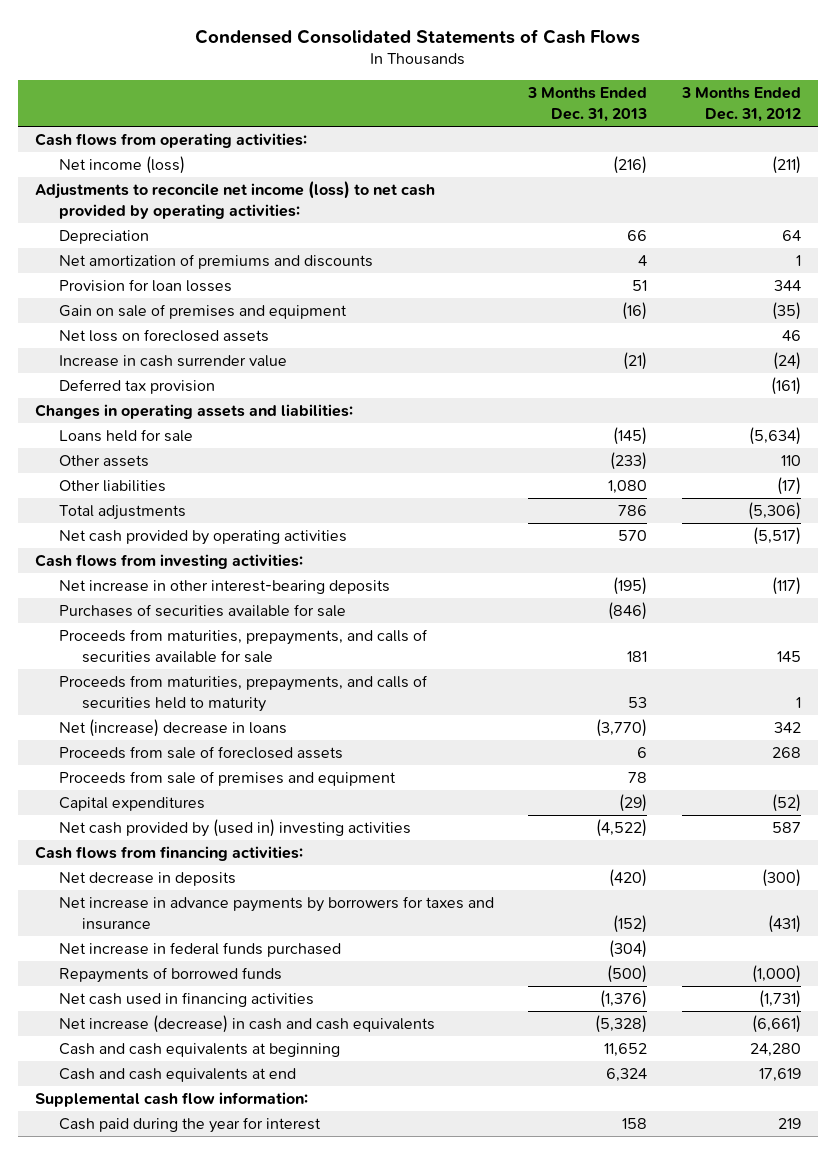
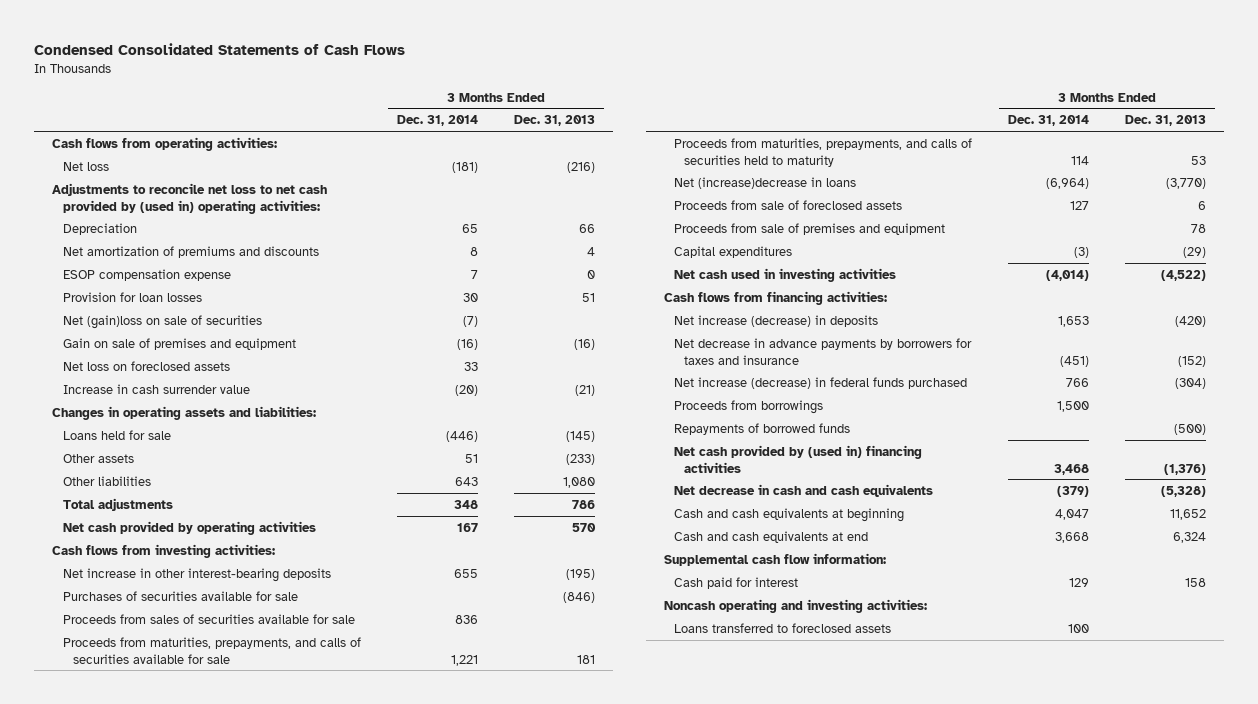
[680,87,801,122] 3 Months Ended Dec. 31, 2012 -> none
none -> [396,115,478,127] Dec. 31, 2014
[58,156,185,175] Net income (loss) -> [62,161,109,171] Net loss
[34,181,435,219] Adjustments to reconcile net income (loss) to net cash provided by operating activities: -> [52,182,328,214] Adjustments to reconcile net loss to net cash provided by (used in) operating activities:
none -> [62,268,231,281] ESOP compensation expense
none -> [62,314,262,329] Net (gain)loss on sale of securities
[58,379,215,395] Deferred tax provision -> none
none -> [62,613,355,624] Proceeds from sales of securities available for sale
[58,719,287,738] Net (increase) decrease in loans -> [674,176,857,189] Net (increase)decrease in loans
[58,819,411,838] Net cash provided by (used in) investing activities -> [674,267,897,282] Net cash used in investing activities
[58,872,236,887] Net decrease in deposits -> [674,314,879,327] Net increase (decrease) in deposits
[58,896,494,930] Net increase in advance payments by borrowers for taxes and insurance -> [674,337,973,365] Net decrease in advance payments by borrowers for taxes and insurance
[58,942,341,958] Net increase in federal funds purchased -> [674,376,968,389] Net increase (decrease) in federal funds purchased
none -> [674,399,824,414] Proceeds from borrowings
[58,992,314,1008] Net cash used in financing activities -> [674,444,923,473] Net cash provided by (used in) financing activities
[58,1015,435,1034] Net increase (decrease) in cash and cash equivalents -> [674,483,934,497] Net decrease in cash and cash equivalents
[58,1117,321,1134] Cash paid during the year for interest -> [674,576,799,589] Cash paid for interest
none -> [663,598,927,613] Noncash operating and investing activities:
none -> [674,622,892,633] Loans transferred to foreclosed assets

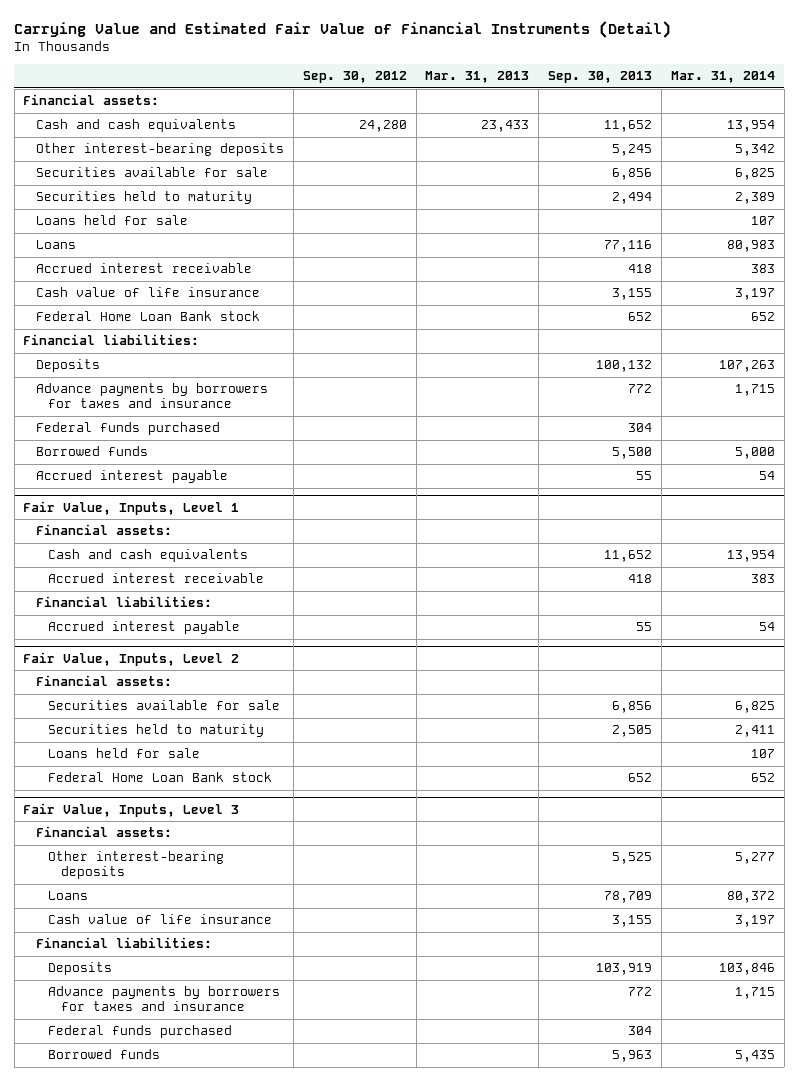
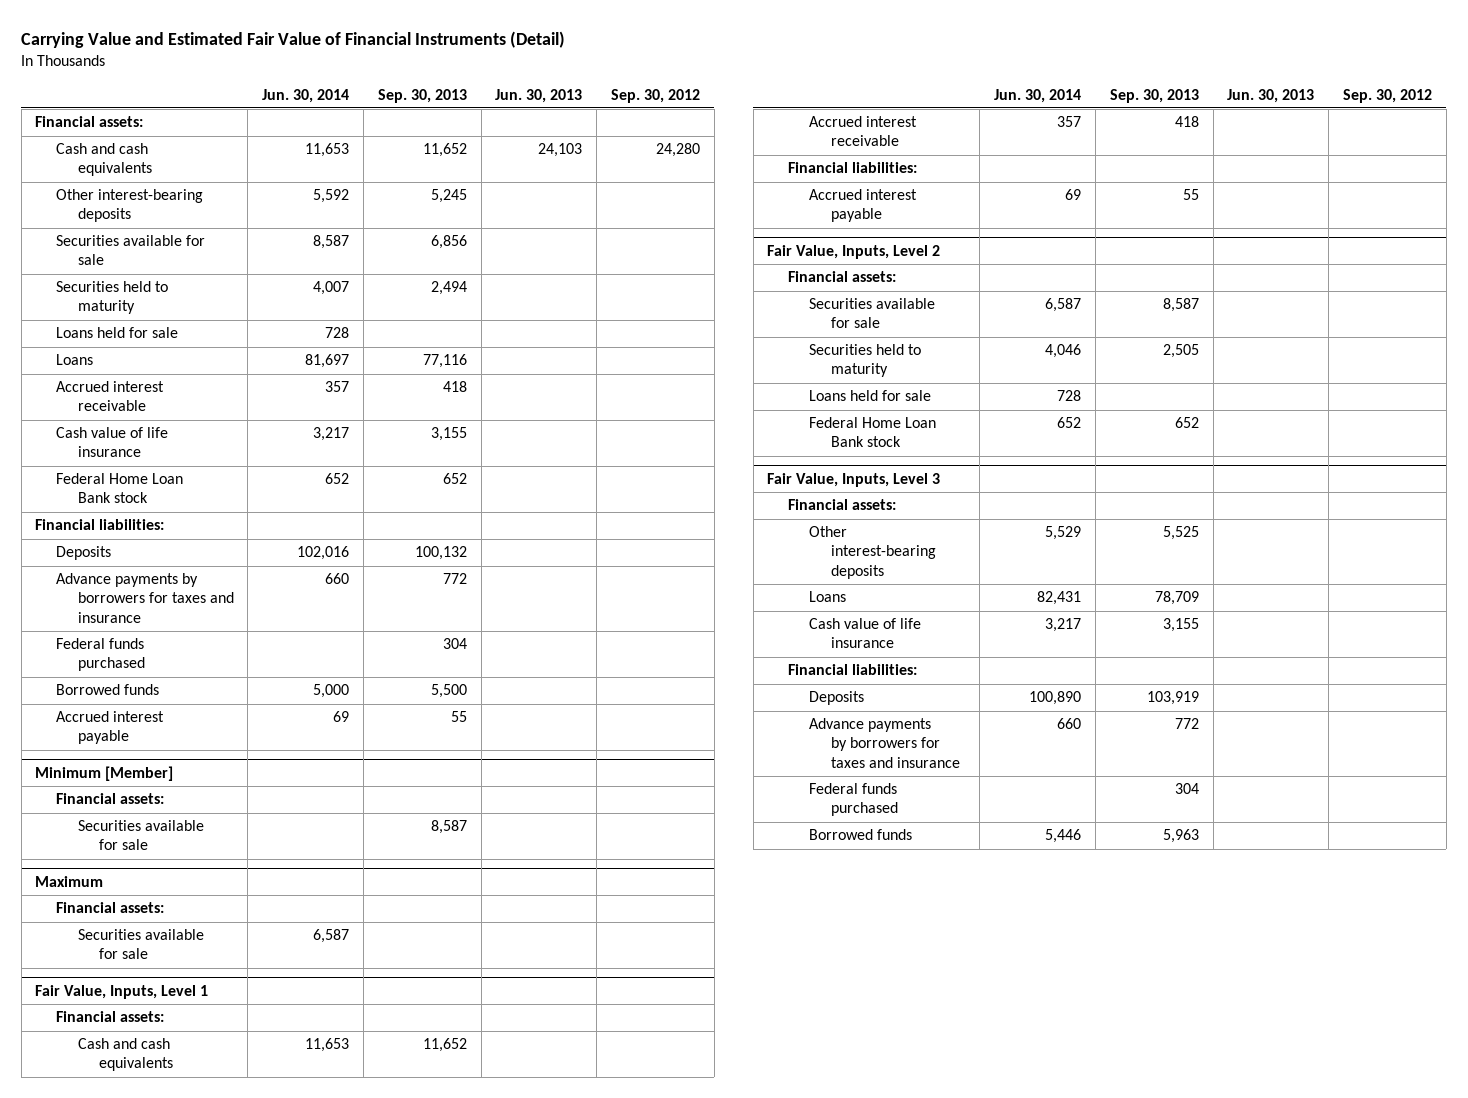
[425,71,530,84] Mar. 31, 2013 -> none
[670,71,775,84] Mar. 31, 2014 -> none
none -> [262,88,350,103] Jun. 30, 2014
none -> [495,88,583,103] Jun. 30, 2013
none -> [35,765,174,781] Minimum [Member]
none -> [56,793,165,805] Financial assets:
none -> [77,820,204,851] Securities available for sale
none -> [35,875,104,887] Maximum
none -> [56,902,165,914] Financial assets:
none -> [77,929,204,960] Securities available for sale
[612,701,653,714] 6,856 -> [1162,298,1199,313] 8,587

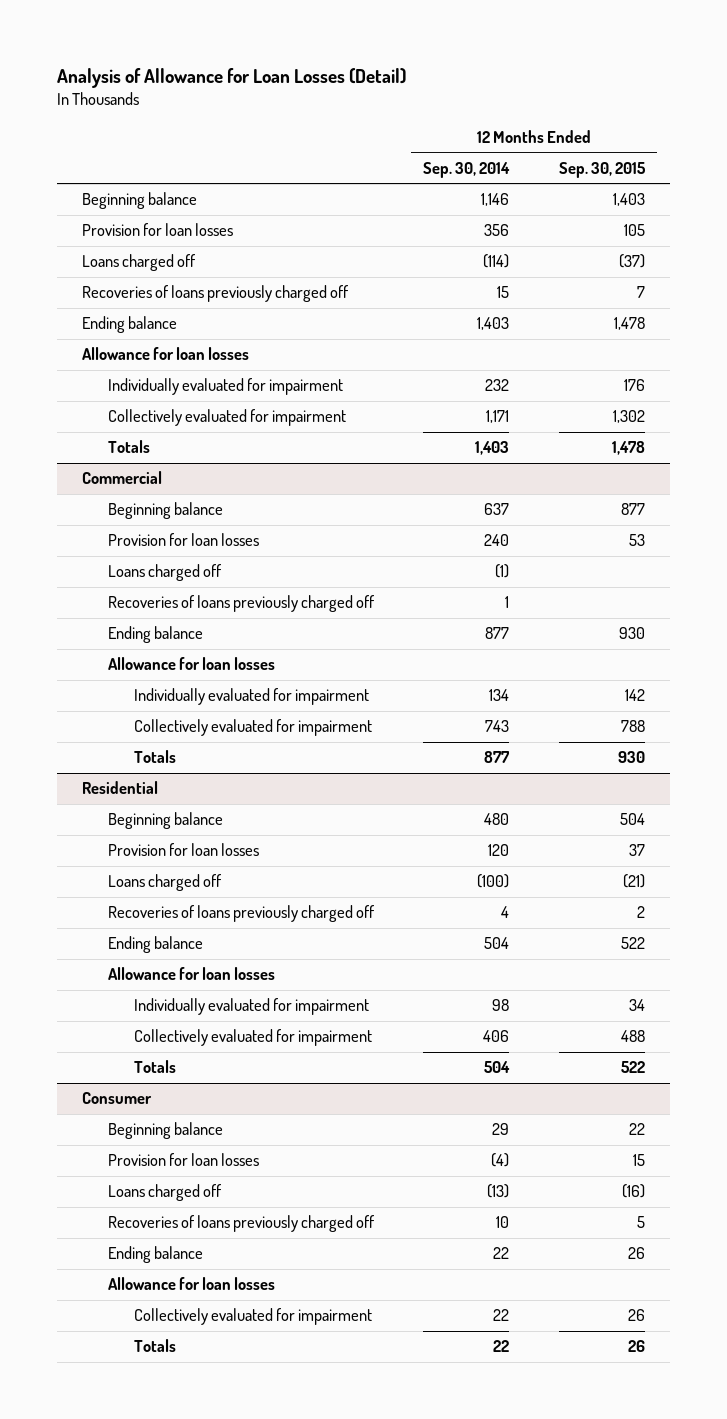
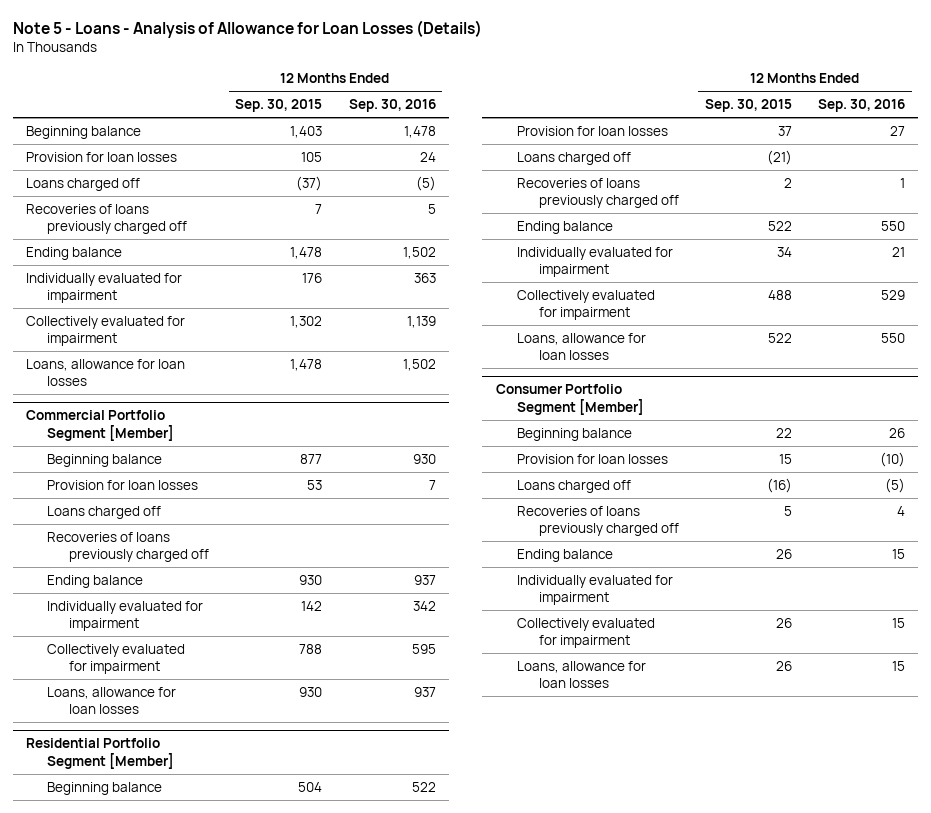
[57,67,407,88] Analysis of Allowance for Loan Losses (Detail) -> [12,19,482,38] Note 5 - Loans - Analysis of Allowance for Loan Losses (Details)
[423,161,511,178] Sep. 30, 2014 -> none
none -> [348,99,436,113] Sep. 30, 2016
[81,347,249,361] Allowance for loan losses -> none
[107,440,150,454] Totals -> [25,358,185,386] Loans, allowance for loan losses
[81,471,162,485] Commercial -> [25,410,175,441] Commercial Portfolio Segment [Member]
[107,657,275,671] Allowance for loan losses -> none
[133,750,176,764] Totals -> [47,686,177,714] Loans, allowance for loan losses
[81,781,158,795] Residential -> [25,738,175,769] Residential Portfolio Segment [Member]
[107,967,275,981] Allowance for loan losses -> none
[133,1060,176,1074] Totals -> [517,332,647,360] Loans, allowance for loan losses
[81,1092,152,1105] Consumer -> [495,384,645,415] Consumer Portfolio Segment [Member]
[107,1277,275,1291] Allowance for loan losses -> none
none -> [517,574,674,605] Individually evaluated for impairment
[133,1339,176,1353] Totals -> [517,660,647,688] Loans, allowance for loan losses

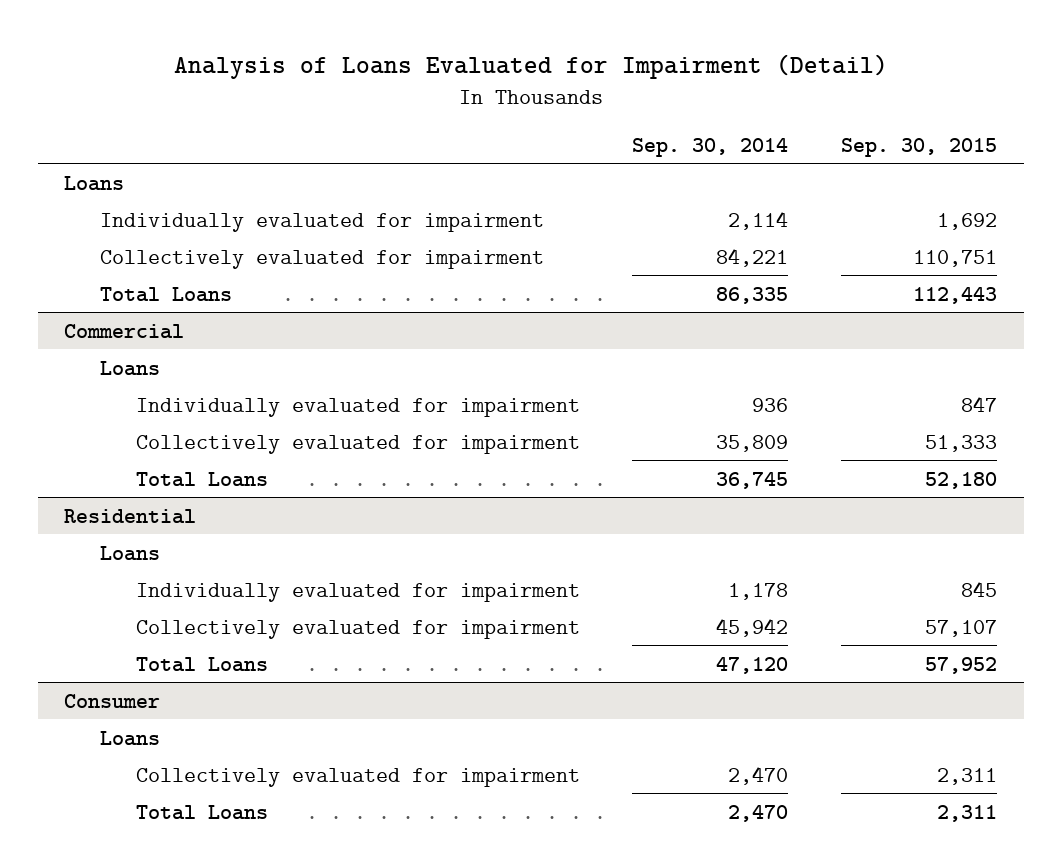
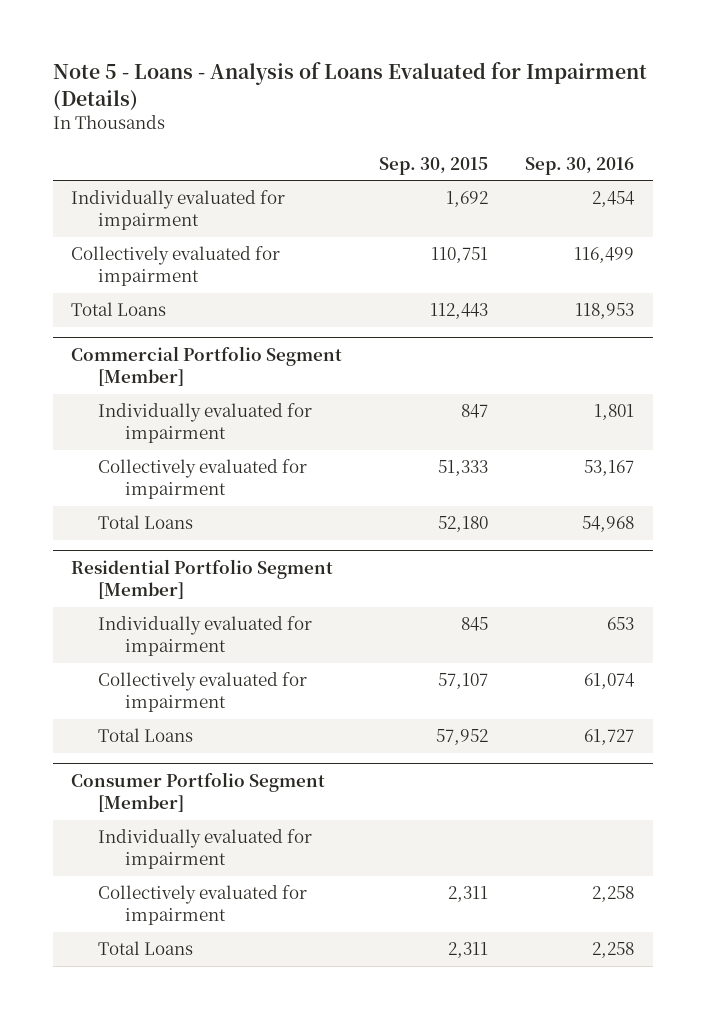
[173,53,888,79] Analysis of Loans Evaluated for Impairment (Detail) -> [52,62,647,110] Note 5 - Loans - Analysis of Loans Evaluated for Impairment (Details)
[632,137,789,157] Sep. 30, 2014 -> none
none -> [525,156,635,175] Sep. 30, 2016
[64,175,125,191] Loans -> none
[99,360,160,376] Loans -> none
[64,323,185,339] Commercial -> [71,346,343,387] Commercial Portfolio Segment [Member]
[99,545,160,561] Loans -> none
[64,508,197,524] Residential -> [71,559,334,600] Residential Portfolio Segment [Member]
[99,730,160,746] Loans -> none
[64,693,161,708] Consumer -> [71,772,326,813] Consumer Portfolio Segment [Member]
none -> [98,829,313,870] Individually evaluated for impairment

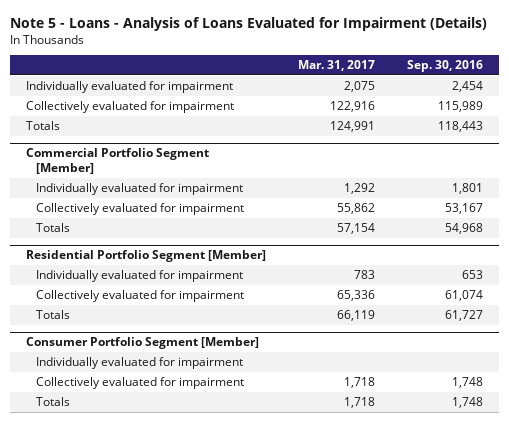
[379,156,489,175] Sep. 30, 2015 -> none
none -> [297,60,375,72] Mar. 31, 2017
[574,247,635,264] 116,499 -> [437,100,483,112] 115,989
[71,302,167,317] Total Loans -> [26,120,61,130] Totals
[575,303,635,320] 118,953 -> [437,120,483,132] 118,443
[98,515,194,530] Total Loans -> [36,222,71,232] Totals
[98,728,194,743] Total Loans -> [36,309,71,319] Totals
[592,886,635,903] 2,258 -> [451,376,483,388] 1,748
[98,941,194,956] Total Loans -> [36,396,71,406] Totals
[592,942,635,959] 2,258 -> [451,396,483,408] 1,748

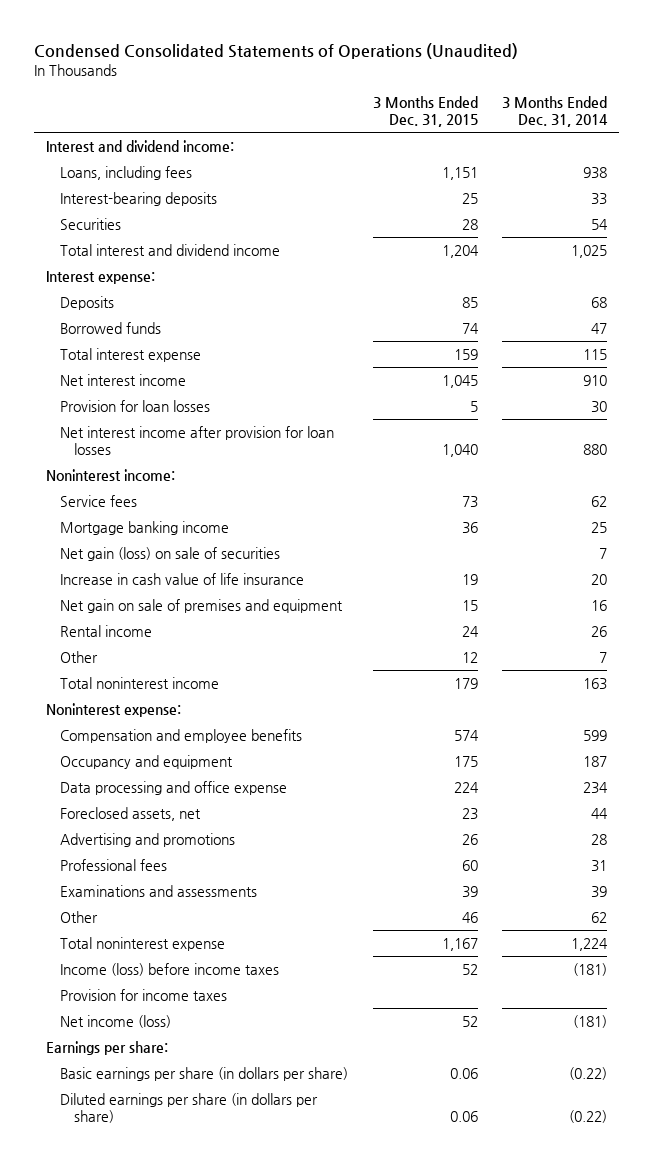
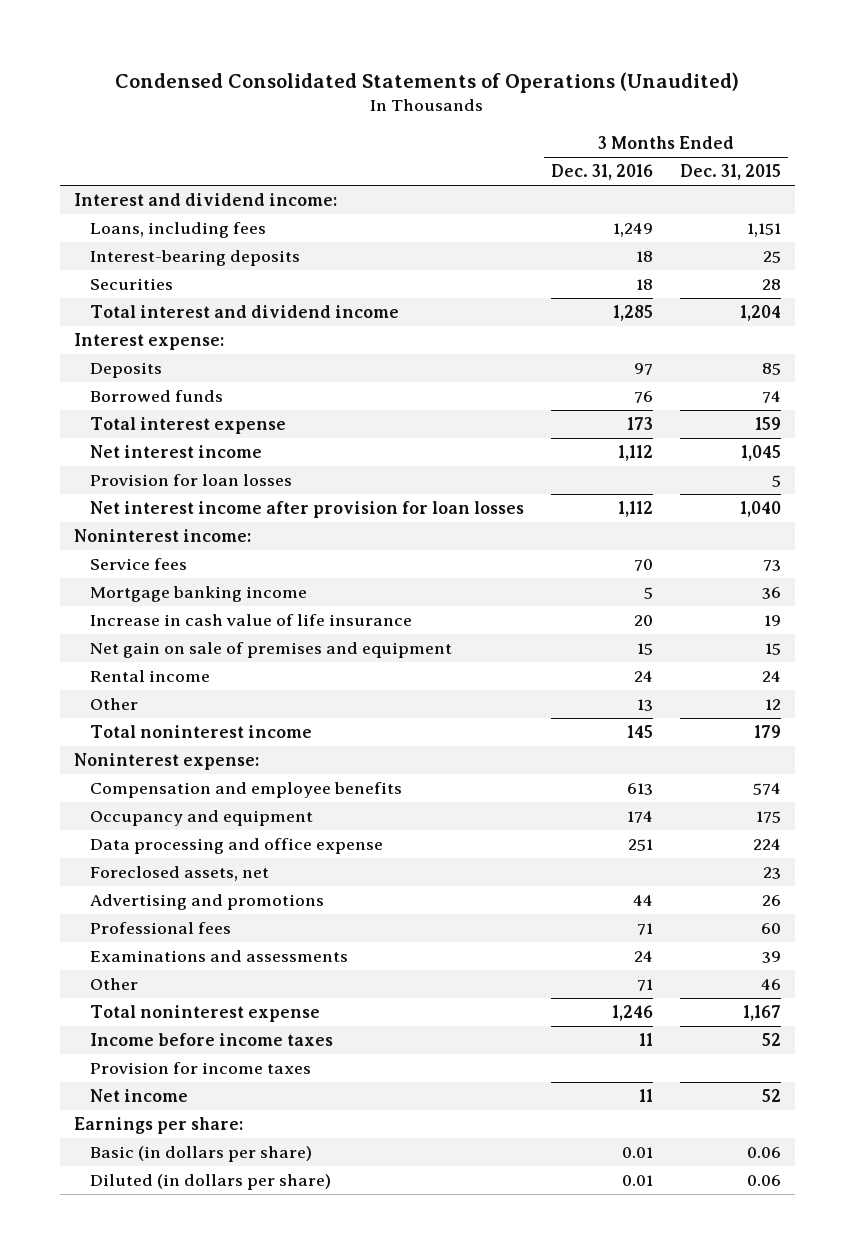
[501,96,608,128] 3 Months Ended Dec. 31, 2014 -> none
none -> [550,164,653,181] Dec. 31, 2016
[60,547,281,562] Net gain (loss) on sale of securities -> none
[60,963,280,977] Income (loss) before income taxes -> [89,1033,333,1047] Income before income taxes
[60,1015,172,1029] Net income (loss) -> [89,1089,188,1103] Net income
[60,1067,349,1082] Basic earnings per share (in dollars per share) -> [89,1146,312,1163] Basic (in dollars per share)
[60,1093,319,1124] Diluted earnings per share (in dollars per share) -> [89,1174,331,1191] Diluted (in dollars per share)

